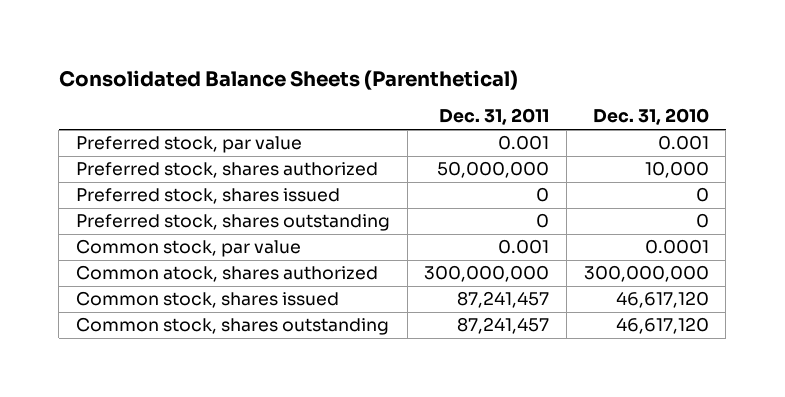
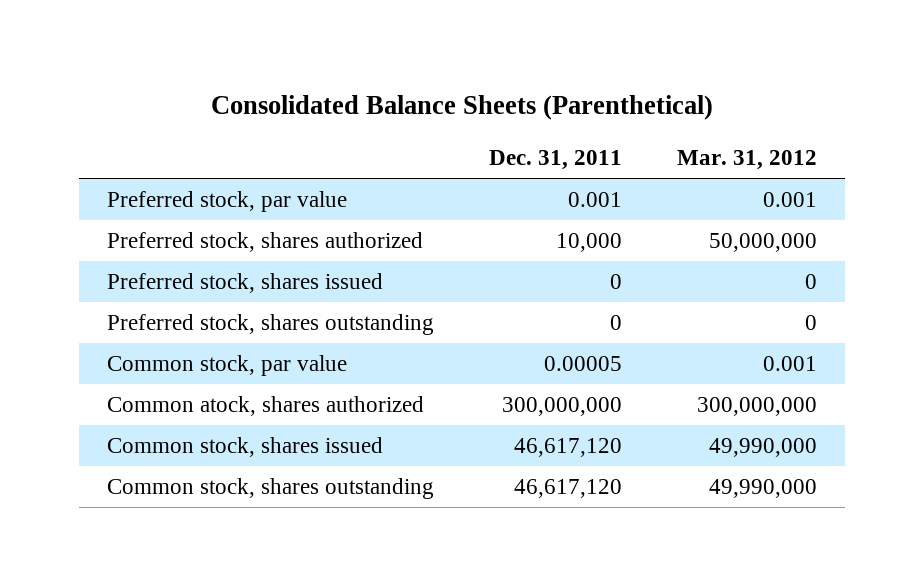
[592,108,709,126] Dec. 31, 2010 -> none
none -> [677,150,818,171] Mar. 31, 2012
[437,161,550,179] 50,000,000 -> [555,232,622,252] 10,000
[498,239,550,255] 0.001 -> [543,355,622,371] 0.00005
[457,291,550,309] 87,241,457 -> [513,437,622,457] 46,617,120
[457,317,550,335] 87,241,457 -> [513,478,622,498] 46,617,120

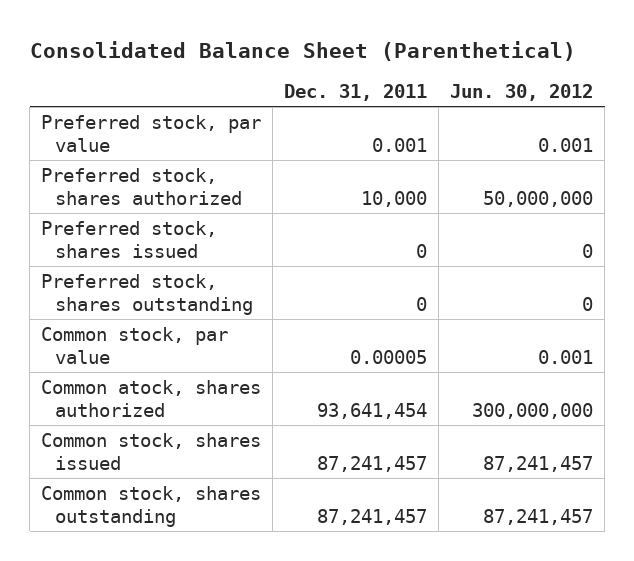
[210,95,713,121] Consolidated Balance Sheets (Parenthetical) -> [29,41,576,62] Consolidated Balance Sheet (Parenthetical)
[677,150,818,171] Mar. 31, 2012 -> none
none -> [450,83,594,101] Jun. 30, 2012
[501,396,622,416] 300,000,000 -> [317,402,428,419] 93,641,454
[513,437,622,457] 46,617,120 -> [317,455,428,472] 87,241,457
[513,478,622,498] 46,617,120 -> [317,508,428,525] 87,241,457

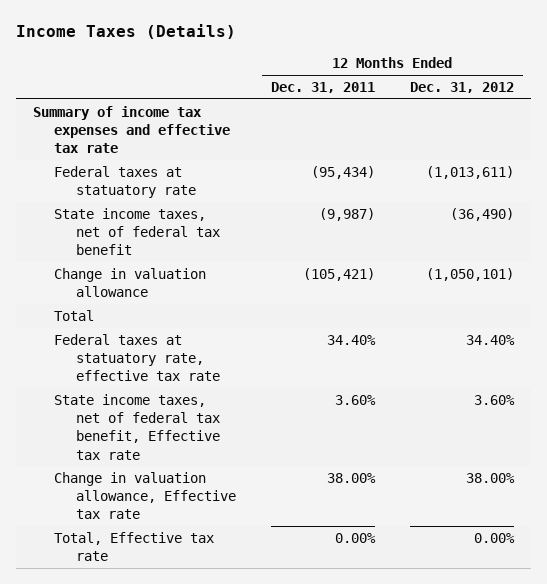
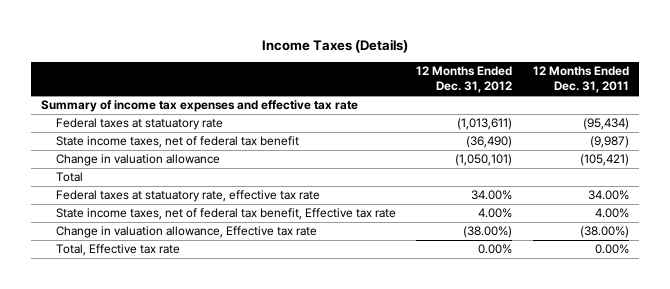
[326,334,376,345] 34.40% -> [587,190,629,201] 34.00%
[465,334,515,345] 34.40% -> [471,190,513,201] 34.00%
[334,394,376,405] 3.60% -> [594,208,629,219] 4.00%
[473,394,515,405] 3.60% -> [478,208,513,219] 4.00%
[326,472,376,483] 38.00% -> [579,226,629,239] (38.00%)
[465,472,515,483] 38.00% -> [463,226,513,239] (38.00%)

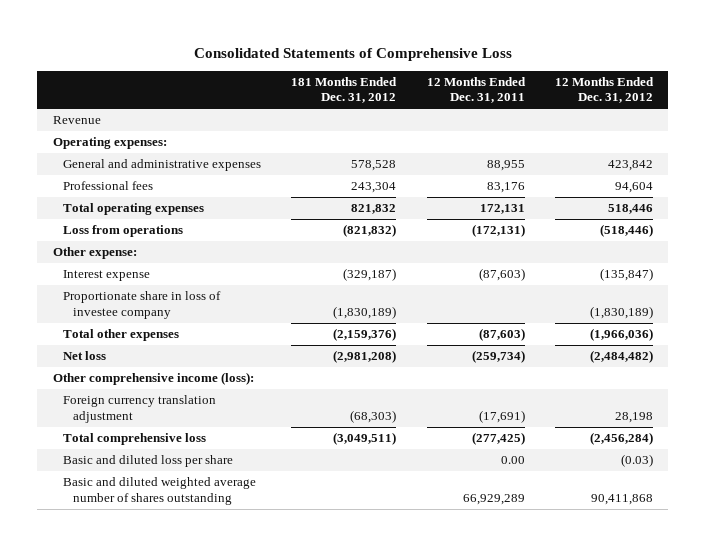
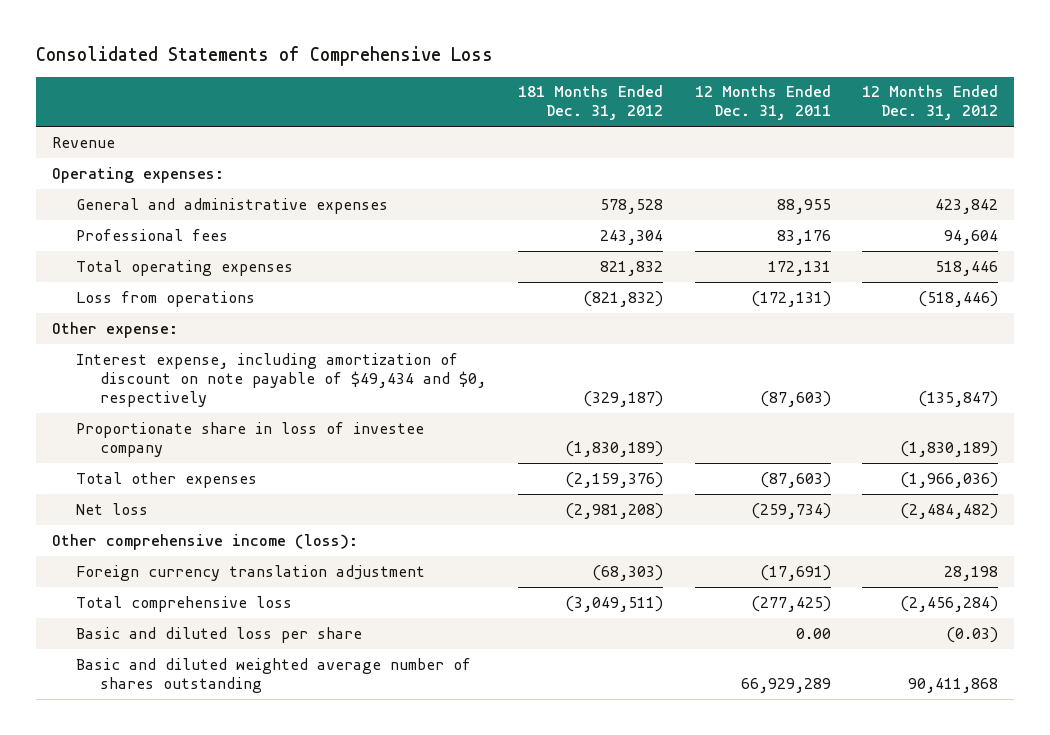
[62,270,150,282] Interest expense -> [75,352,487,407] Interest expense, including amortization of discount on note payable of $49,434 and $0, respectively

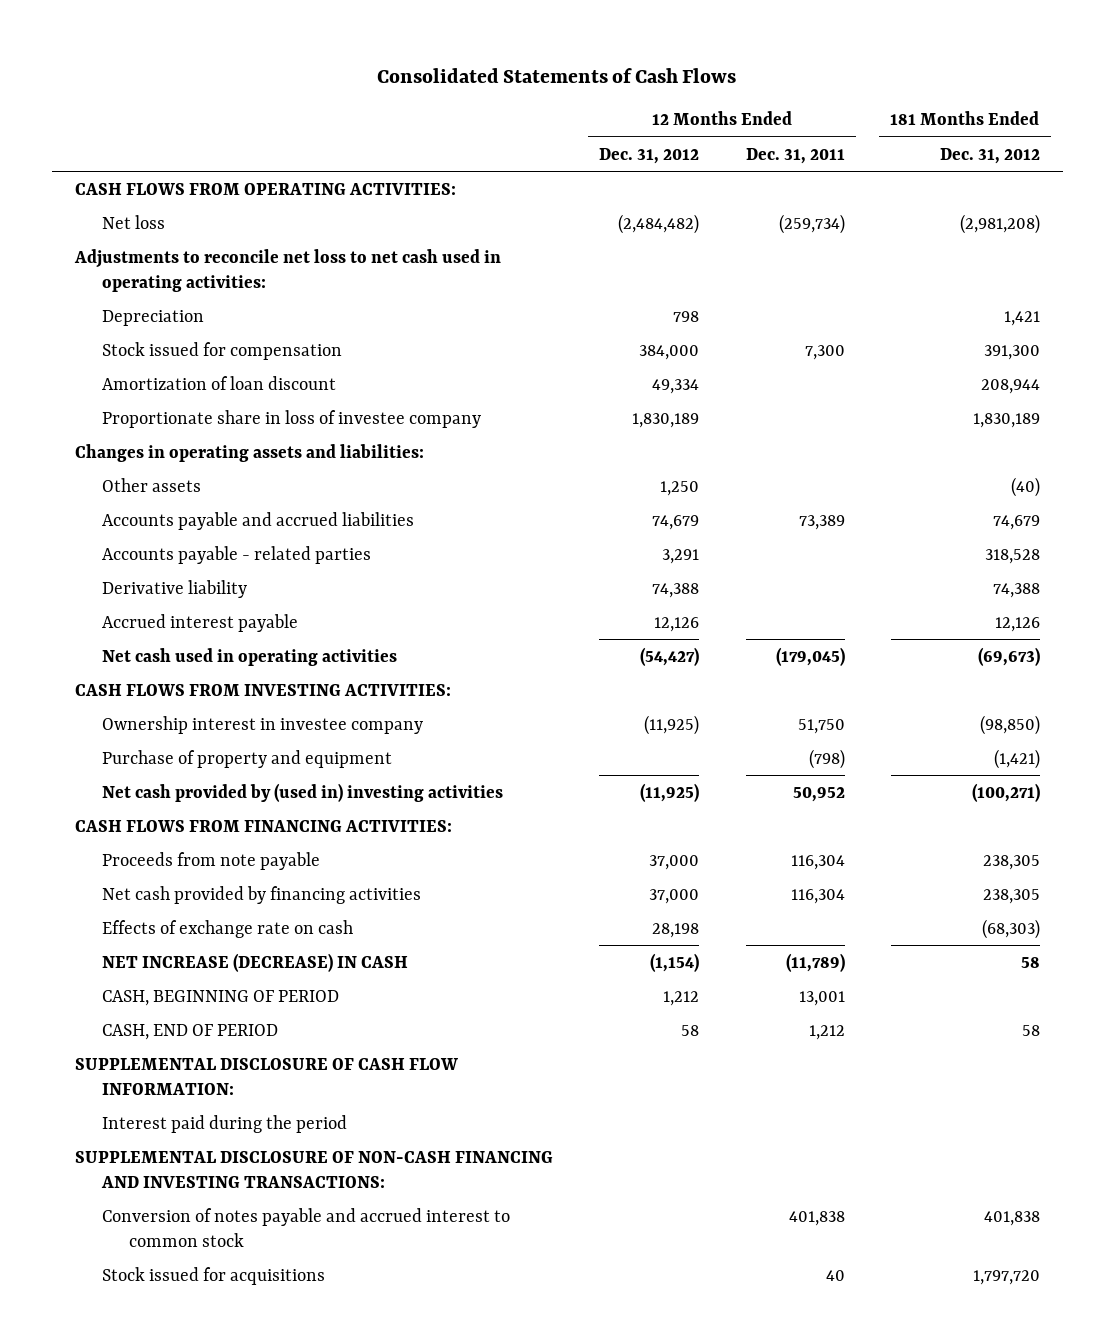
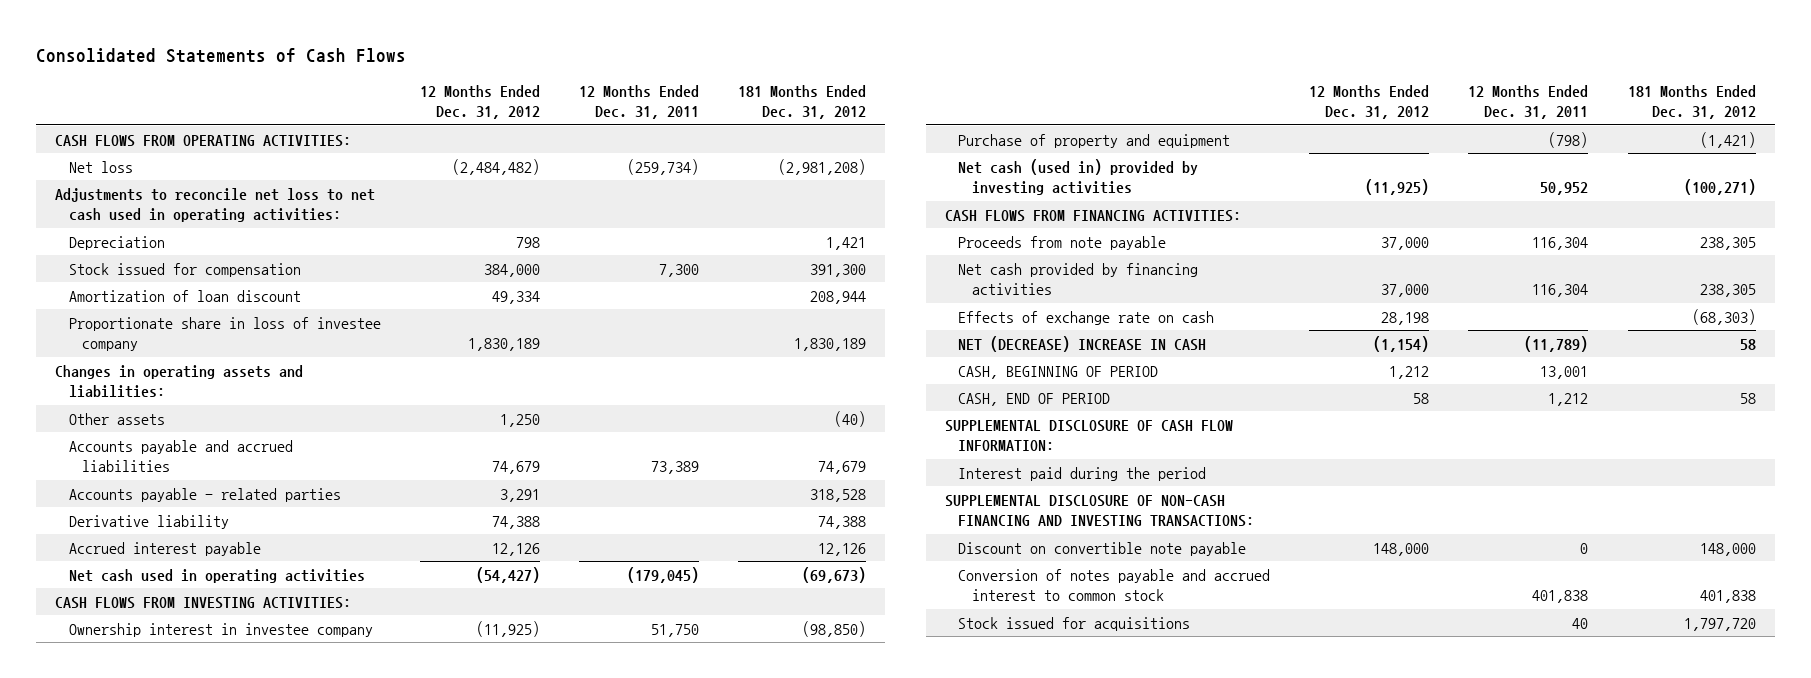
[102,782,504,802] Net cash provided by (used in) investing activities -> [958,158,1199,196] Net cash (used in) provided by investing activities
[102,952,409,972] NET INCREASE (DECREASE) IN CASH -> [958,335,1207,352] NET (DECREASE) INCREASE IN CASH
none -> [958,541,1247,556] Discount on convertible note payable

